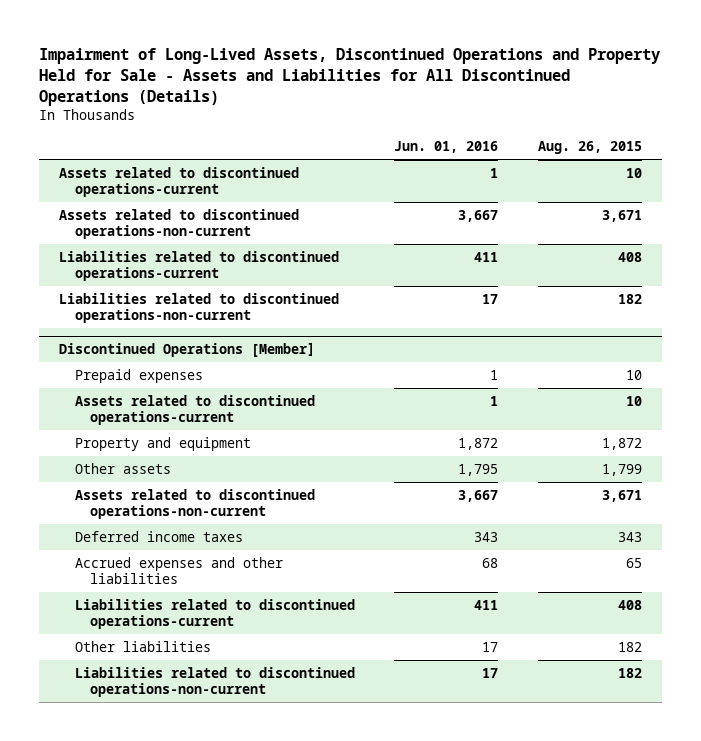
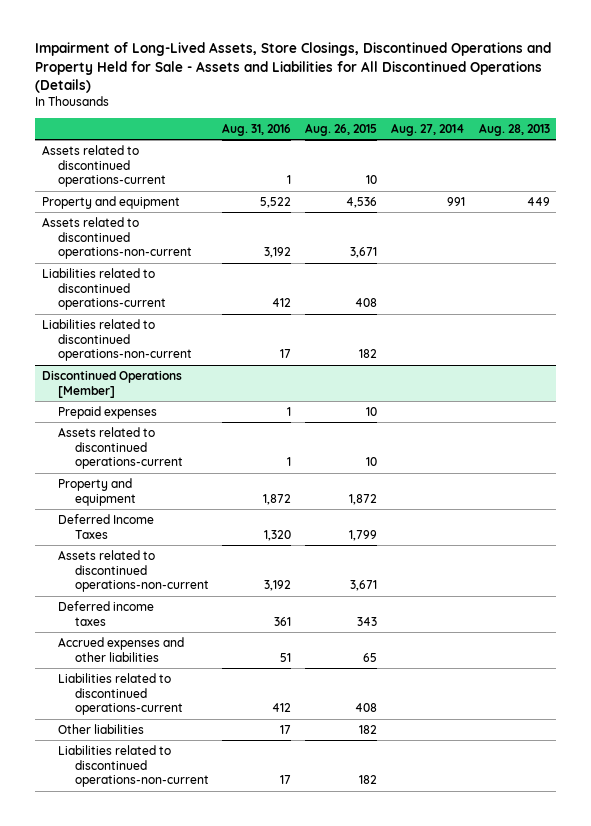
[39,48,661,106] Impairment of Long-Lived Assets, Discontinued Operations and Property Held for Sale - Assets and Liabilities for All Discontinued Operations (Details) -> [34,42,551,94] Impairment of Long-Lived Assets, Store Closings, Discontinued Operations and Property Held for Sale - Assets and Liabilities for All Discontinued Operations (Details)
[394,141,499,154] Jun. 01, 2016 -> none
none -> [222,122,292,136] Aug. 31, 2016
none -> [390,122,465,136] Aug. 27, 2014
none -> [478,122,550,136] Aug. 28, 2013
none -> [41,195,180,209] Property and equipment
[74,462,171,474] Other assets -> [58,513,155,539] Deferred Income Taxes

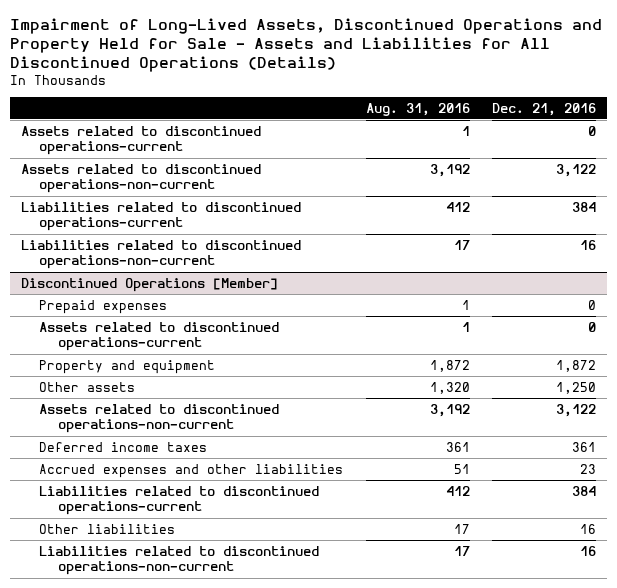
[34,42,551,94] Impairment of Long-Lived Assets, Store Closings, Discontinued Operations and Property Held for Sale - Assets and Liabilities for All Discontinued Operations (Details) -> [10,17,603,73] Impairment of Long-Lived Assets, Discontinued Operations and Property Held for Sale - Assets and Liabilities for All Discontinued Operations (Details)
[305,122,378,136] Aug. 26, 2015 -> none
[390,122,465,136] Aug. 27, 2014 -> none
[478,122,550,136] Aug. 28, 2013 -> none
none -> [492,102,597,116] Dec. 21, 2016
[41,195,180,209] Property and equipment -> none
[58,513,155,539] Deferred Income Taxes -> [39,381,136,392] Other assets

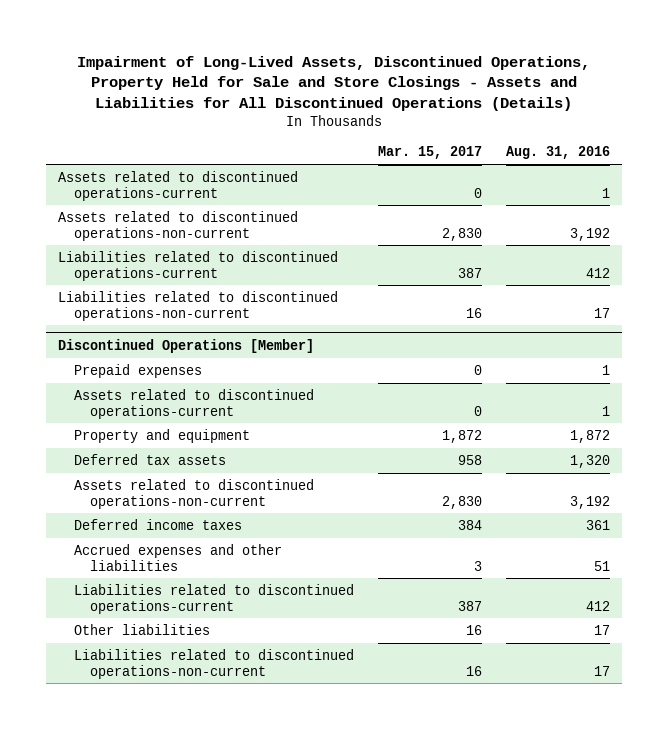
[10,17,603,73] Impairment of Long-Lived Assets, Discontinued Operations and Property Held for Sale - Assets and Liabilities for All Discontinued Operations (Details) -> [76,55,590,112] Impairment of Long-Lived Assets, Discontinued Operations, Property Held for Sale and Store Closings - Assets and Liabilities for All Discontinued Operations (Details)
[492,102,597,116] Dec. 21, 2016 -> none
none -> [377,146,482,160] Mar. 15, 2017
[39,381,136,392] Other assets -> [73,453,226,465] Deferred tax assets

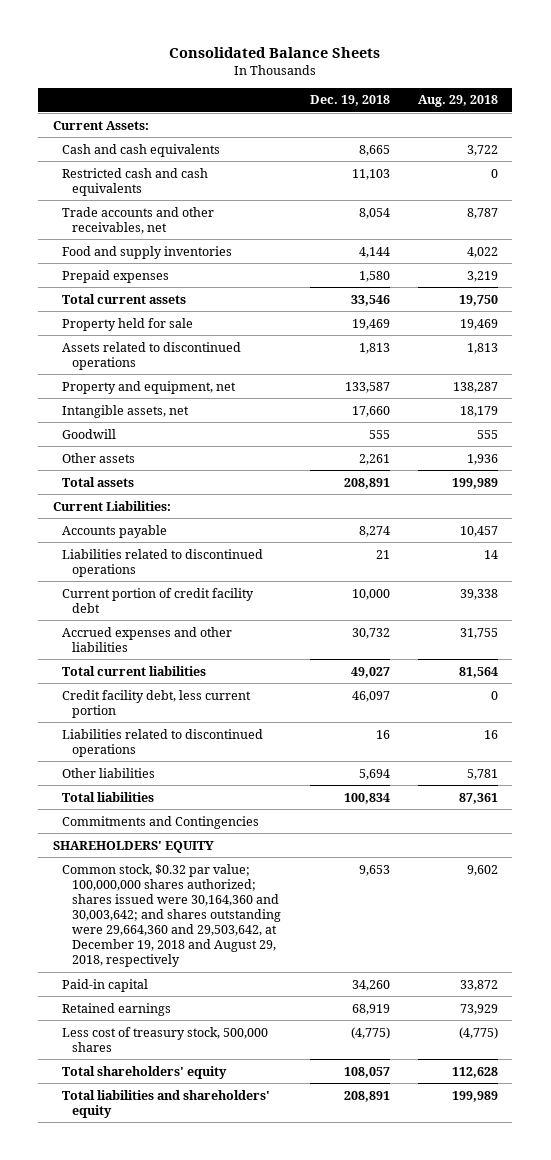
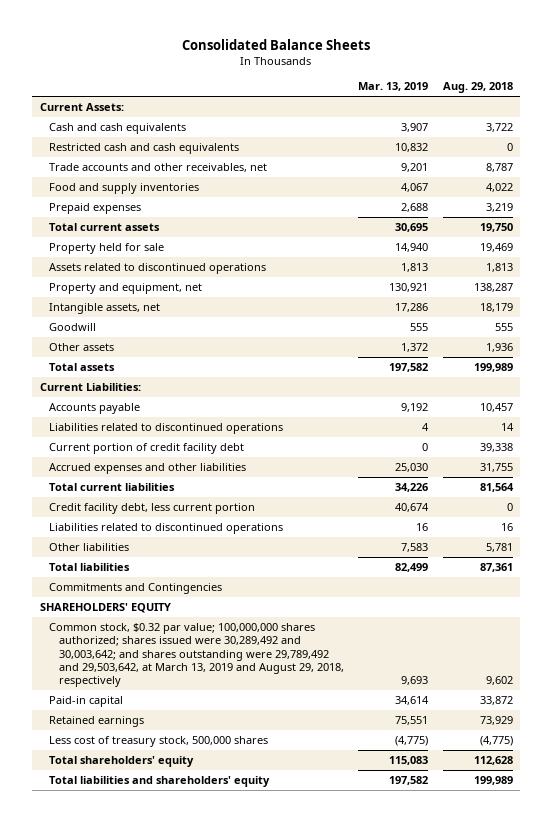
[309,95,390,107] Dec. 19, 2018 -> none
none -> [358,82,429,92] Mar. 13, 2019
[62,863,281,968] Common stock, $0.32 par value; 100,000,000 shares authorized; shares issued were 30,164,360 and 30,003,642; and shares outstanding were 29,664,360 and 29,503,642, at December 19, 2018 and August 29, 2018, respectively -> [49,623,344,688] Common stock, $0.32 par value; 100,000,000 shares authorized; shares issued were 30,289,492 and 30,003,642; and shares outstanding were 29,789,492 and 29,503,642, at March 13, 2019 and August 29, 2018, respectively

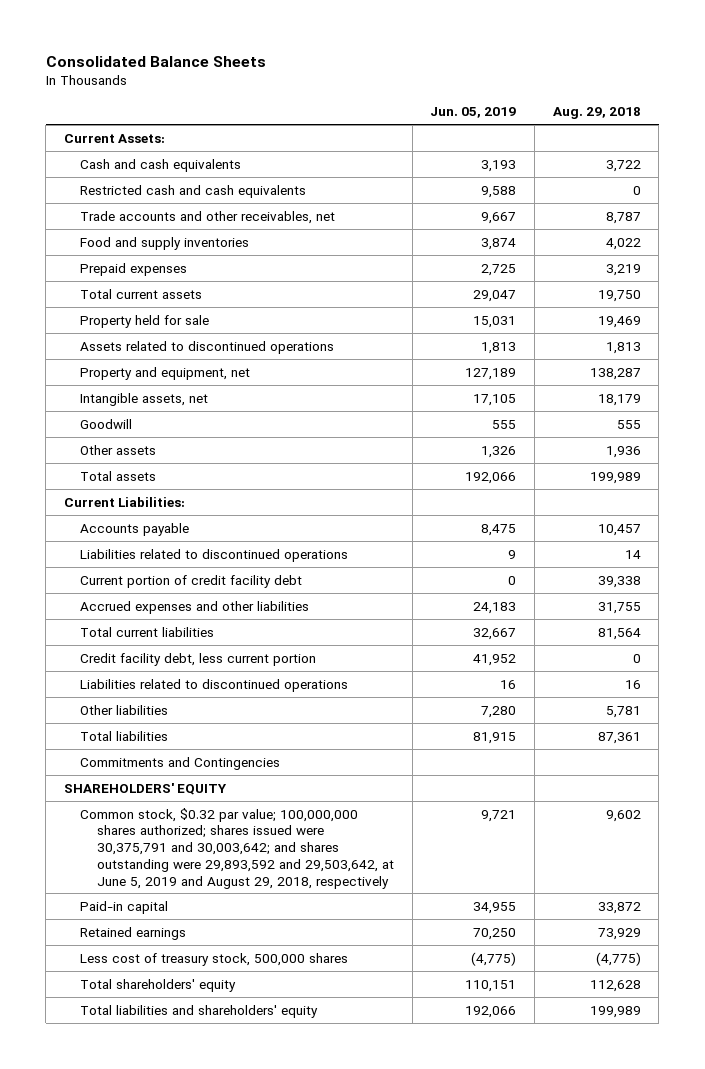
[358,82,429,92] Mar. 13, 2019 -> none
none -> [430,107,517,119] Jun. 05, 2019
[49,623,344,688] Common stock, $0.32 par value; 100,000,000 shares authorized; shares issued were 30,289,492 and 30,003,642; and shares outstanding were 29,789,492 and 29,503,642, at March 13, 2019 and August 29, 2018, respectively -> [80,807,395,889] Common stock, $0.32 par value; 100,000,000 shares authorized; shares issued were 30,375,791 and 30,003,642; and shares outstanding were 29,893,592 and 29,503,642, at June 5, 2019 and August 29, 2018, respectively

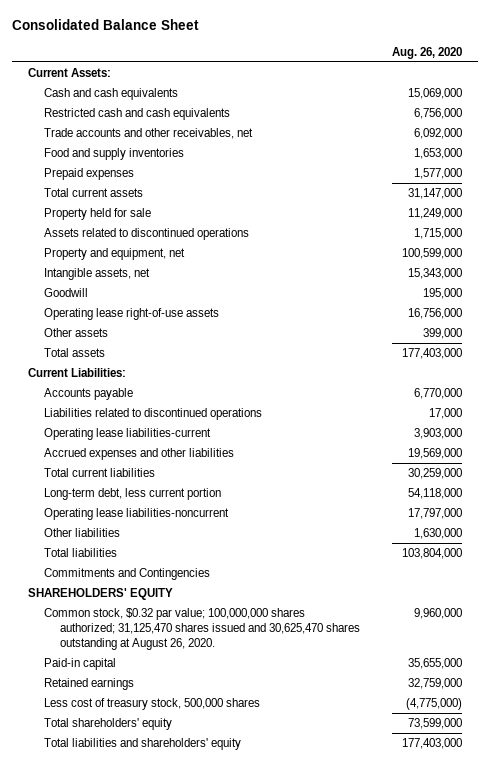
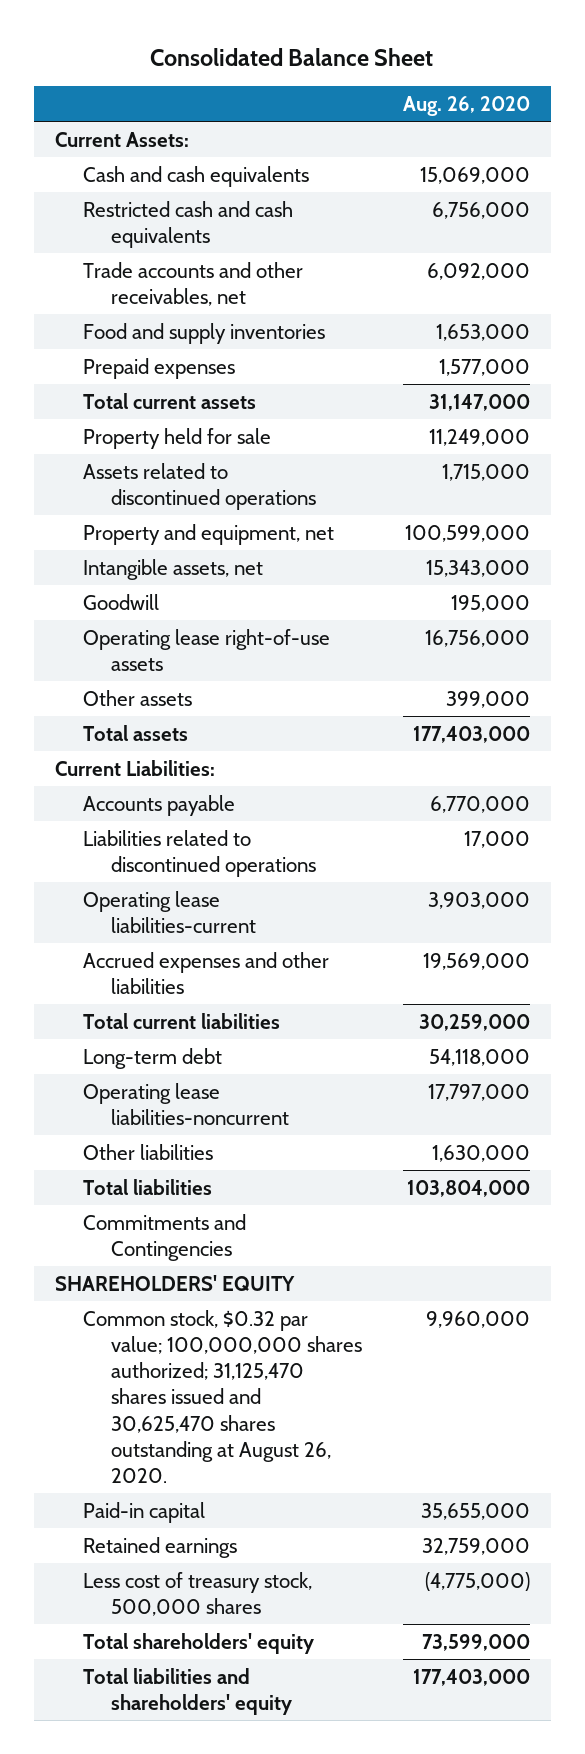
[43,488,221,501] Long-term debt, less current portion -> [82,1047,222,1069] Long-term debt

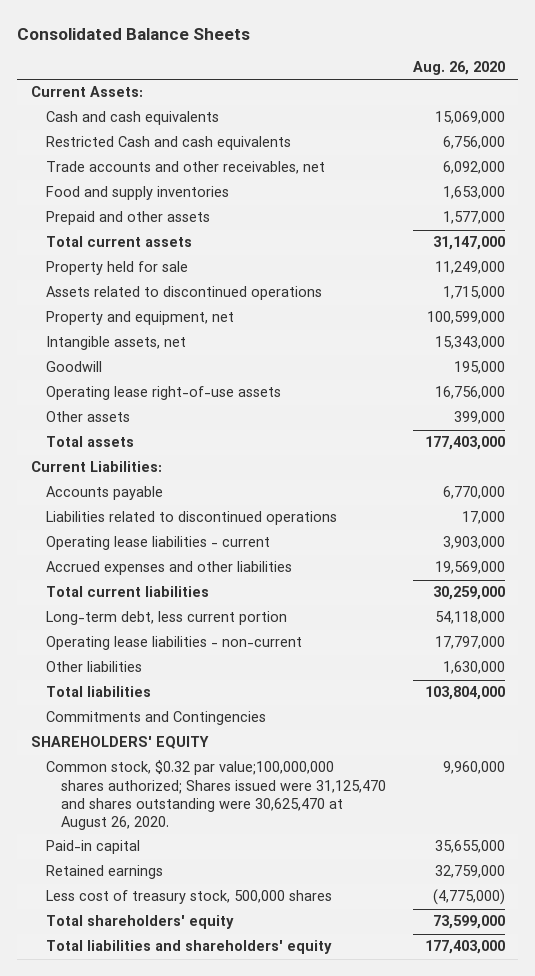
[150,47,434,66] Consolidated Balance Sheet -> [17,27,251,40] Consolidated Balance Sheets
[82,200,293,248] Restricted cash and cash equivalents -> [45,136,291,151] Restricted Cash and cash equivalents
[82,357,235,379] Prepaid expenses -> [45,211,210,226] Prepaid and other assets
[82,890,256,933] Operating lease liabilities-current -> [45,536,270,551] Operating lease liabilities - current
[82,1047,222,1069] Long-term debt -> [45,611,287,626] Long-term debt, less current portion
[82,1082,289,1125] Operating lease liabilities-noncurrent -> [45,636,302,651] Operating lease liabilities - non-current
[82,1309,362,1484] Common stock, $0.32 par value; 100,000,000 shares authorized; 31,125,470 shares issued and 30,625,470 shares outstanding at August 26, 2020. -> [45,760,386,830] Common stock, $0.32 par value;100,000,000 shares authorized; Shares issued were 31,125,470 and shares outstanding were 30,625,470 at August 26, 2020.

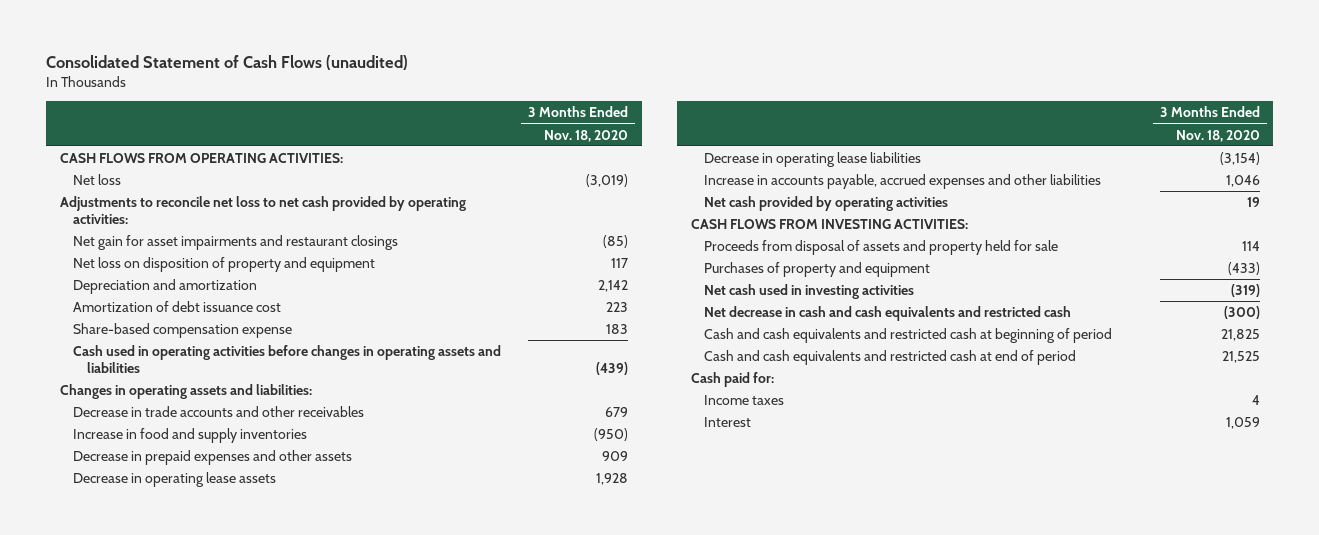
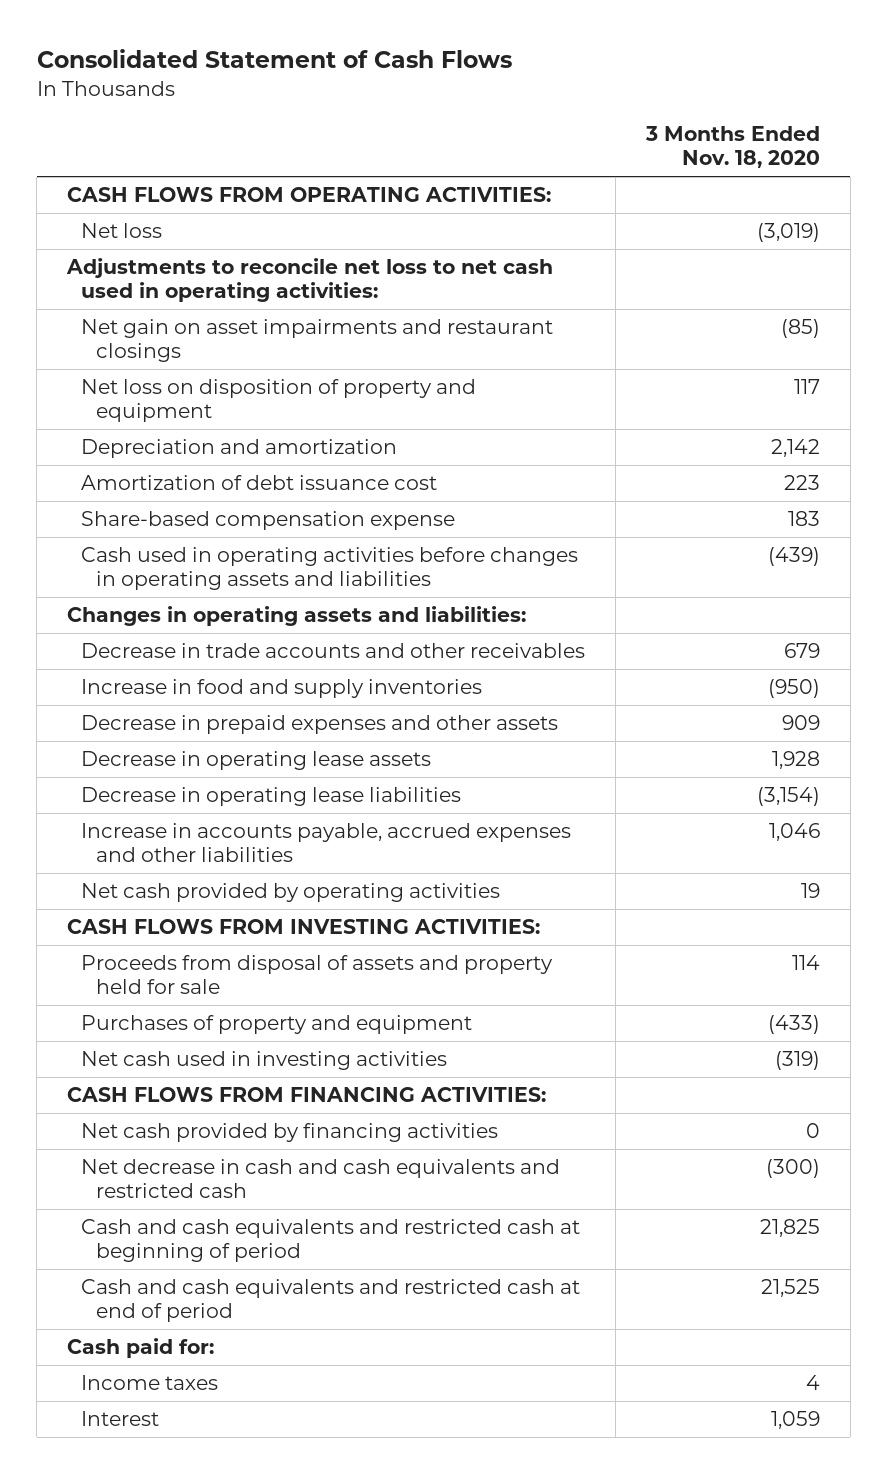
[45,54,408,70] Consolidated Statement of Cash Flows (unaudited) -> [36,49,512,69] Consolidated Statement of Cash Flows
[59,196,466,225] Adjustments to reconcile net loss to net cash provided by operating activities: -> [66,258,554,303] Adjustments to reconcile net loss to net cash used in operating activities:
[73,235,399,251] Net gain for asset impairments and restaurant closings -> [81,319,554,363] Net gain on asset impairments and restaurant closings
none -> [67,1087,547,1103] CASH FLOWS FROM FINANCING ACTIVITIES:
none -> [81,1123,499,1143] Net cash provided by financing activities

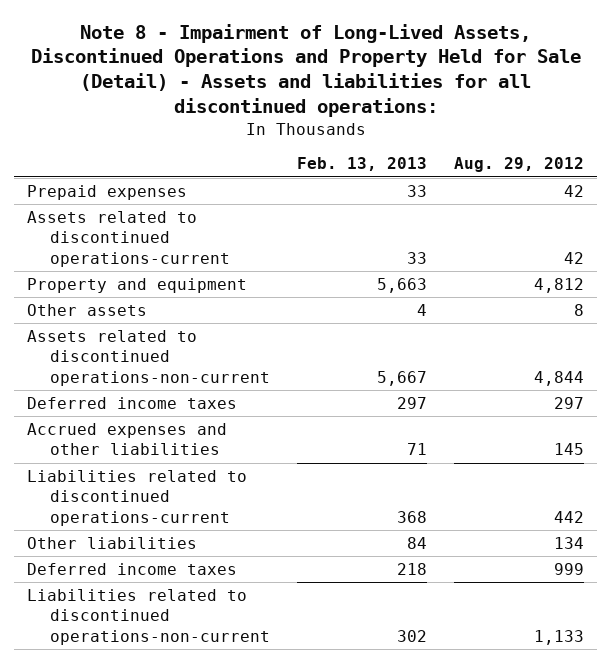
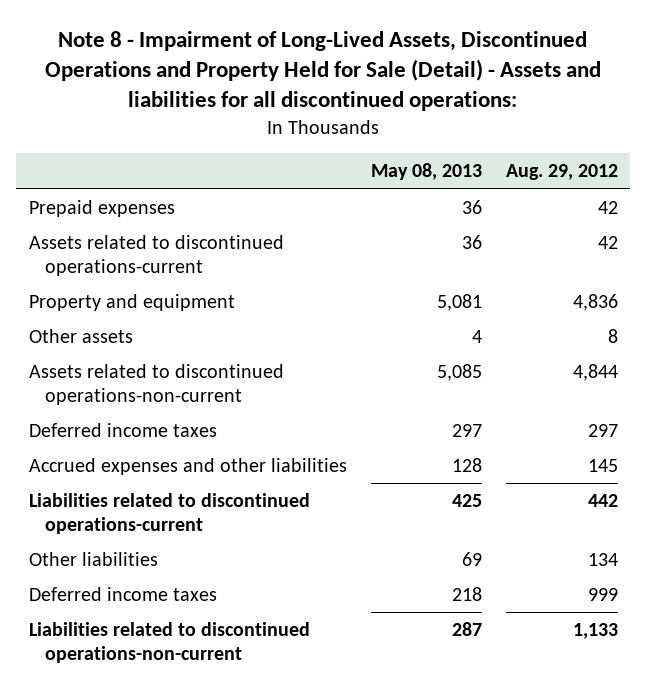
[296,157,427,172] Feb. 13, 2013 -> none
none -> [370,163,482,181] May 08, 2013
[533,277,584,293] 4,812 -> [573,294,619,312] 4,836

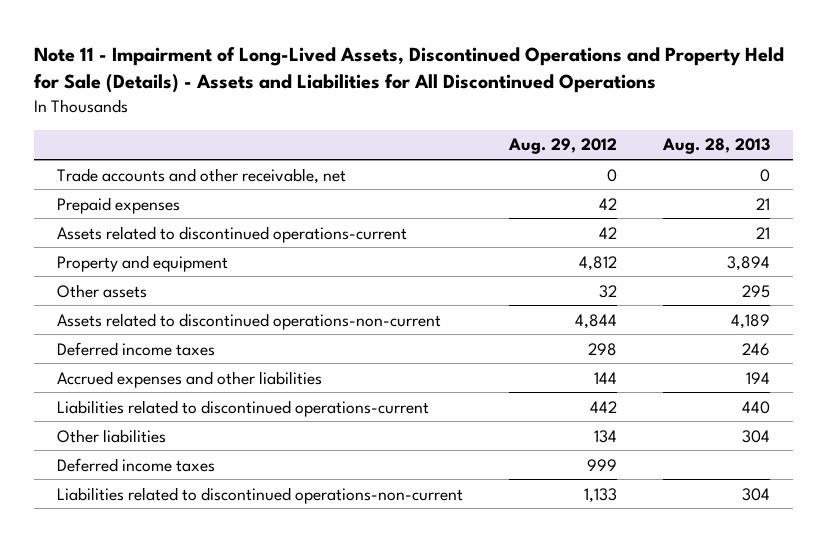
[45,30,602,112] Note 8 - Impairment of Long-Lived Assets, Discontinued Operations and Property Held for Sale (Detail) - Assets and liabilities for all discontinued operations: -> [34,47,785,94] Note 11 - Impairment of Long-Lived Assets, Discontinued Operations and Property Held for Sale (Details) - Assets and Liabilities for All Discontinued Operations
[370,163,482,181] May 08, 2013 -> none
none -> [661,138,770,155] Aug. 28, 2013
none -> [57,167,347,184] Trade accounts and other receivable, net
[573,294,619,312] 4,836 -> [578,255,617,271] 4,812
[608,329,619,344] 8 -> [598,284,617,298] 32
[588,424,619,438] 297 -> [587,342,617,356] 298
[588,459,619,473] 145 -> [593,371,617,384] 144

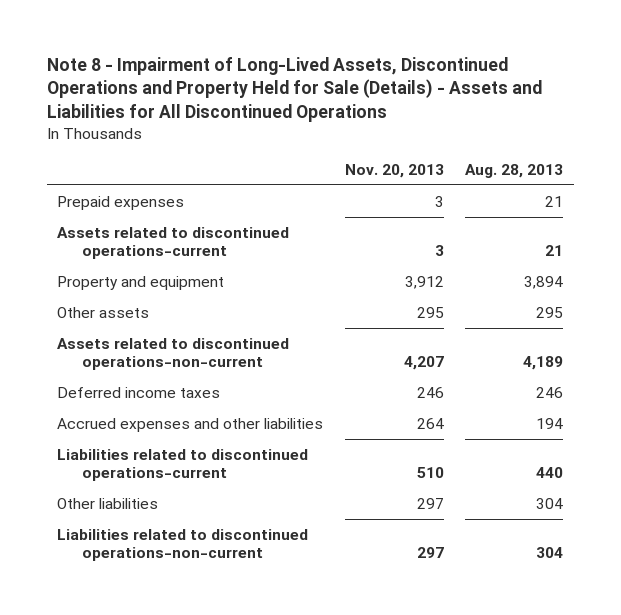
[34,47,785,94] Note 11 - Impairment of Long-Lived Assets, Discontinued Operations and Property Held for Sale (Details) - Assets and Liabilities for All Discontinued Operations -> [46,56,542,123] Note 8 - Impairment of Long-Lived Assets, Discontinued Operations and Property Held for Sale (Details) - Assets and Liabilities for All Discontinued Operations
[507,138,617,155] Aug. 29, 2012 -> none
none -> [344,163,444,178] Nov. 20, 2013
[57,167,347,184] Trade accounts and other receivable, net -> none
[57,457,216,472] Deferred income taxes -> none

